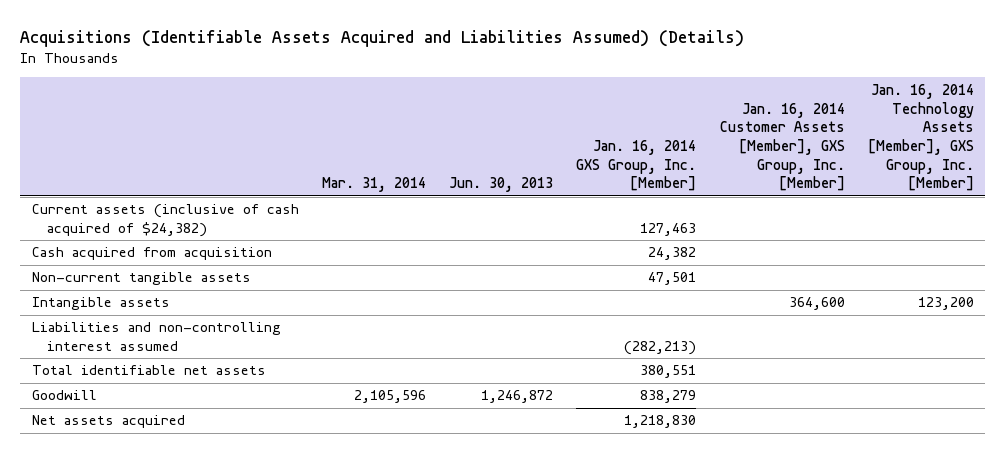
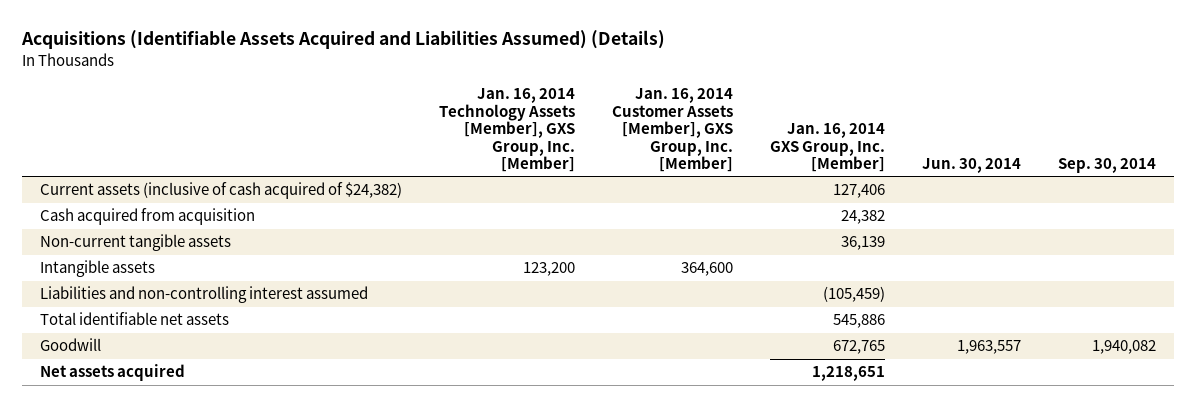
[322,177,427,193] Mar. 31, 2014 -> none
[449,177,554,193] Jun. 30, 2013 -> none
none -> [921,158,1021,174] Jun. 30, 2014
none -> [1057,158,1156,174] Sep. 30, 2014
[640,223,697,237] 127,463 -> [832,184,885,199] 127,406
[648,272,697,286] 47,501 -> [840,236,885,251] 36,139
[624,341,697,356] (282,213) -> [822,286,885,303] (105,459)
[640,365,697,379] 380,551 -> [832,314,885,329] 545,886
[640,390,697,404] 838,279 -> [832,340,885,355] 672,765
[624,415,697,429] 1,218,830 -> [811,366,885,382] 1,218,651

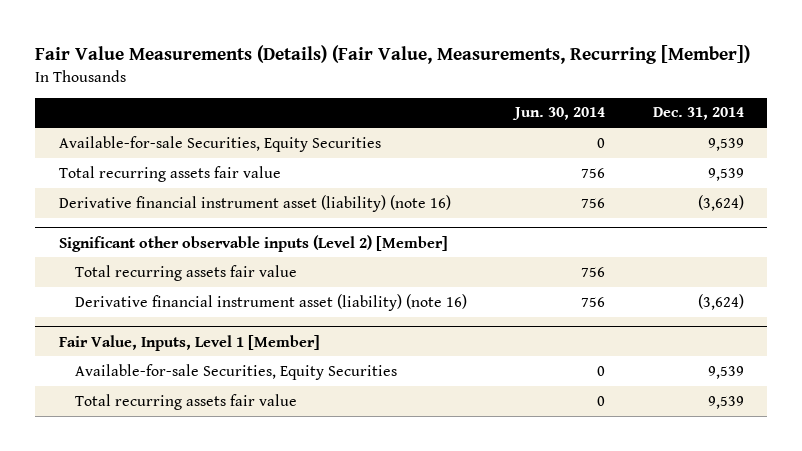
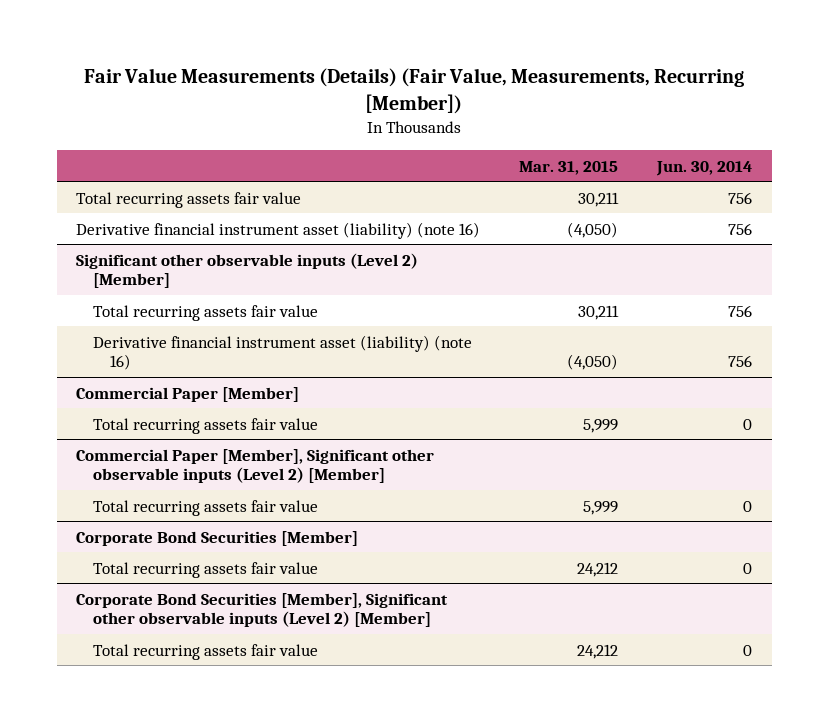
[652,107,744,121] Dec. 31, 2014 -> none
none -> [519,160,619,175] Mar. 31, 2015
[58,135,381,152] Available-for-sale Securities, Equity Securities -> none
[58,334,320,351] Fair Value, Inputs, Level 1 [Member] -> none
[75,363,398,380] Available-for-sale Securities, Equity Securities -> none
none -> [76,386,300,402] Commercial Paper [Member]
none -> [76,448,435,484] Commercial Paper [Member], Significant other observable inputs (Level 2) [Member]
none -> [93,499,319,516] Total recurring assets fair value
none -> [76,530,359,546] Corporate Bond Securities [Member]
none -> [93,561,319,578] Total recurring assets fair value
none -> [76,592,449,628] Corporate Bond Securities [Member], Significant other observable inputs (Level 2) [Member]
none -> [93,643,319,660] Total recurring assets fair value

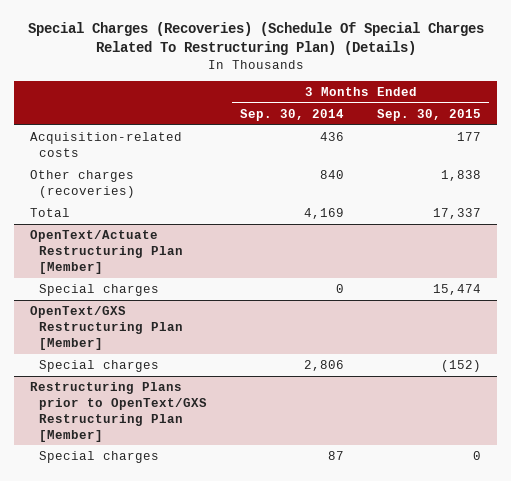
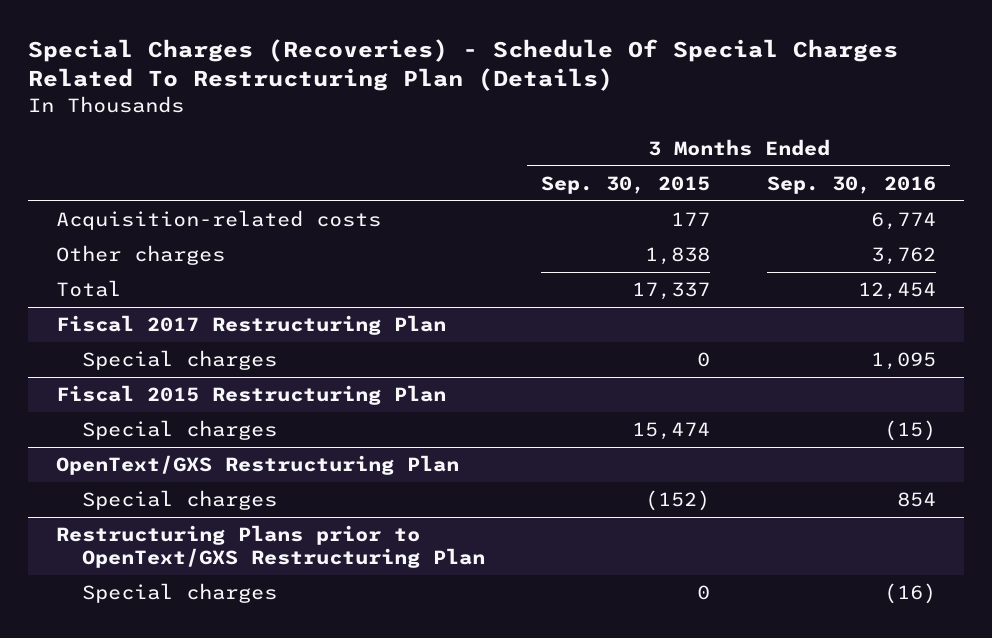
[27,21,484,56] Special Charges (Recoveries) (Schedule Of Special Charges Related To Restructuring Plan) (Details) -> [27,38,898,92] Special Charges (Recoveries) - Schedule Of Special Charges Related To Restructuring Plan (Details)
[240,108,345,121] Sep. 30, 2014 -> none
none -> [766,175,936,194] Sep. 30, 2016
[30,169,136,198] Other charges (recoveries) -> [55,245,225,266] Other charges
[30,229,184,274] OpenText/Actuate Restructuring Plan [Member] -> none
none -> [55,315,446,336] Fiscal 2017 Restructuring Plan
none -> [81,350,277,371] Special charges
none -> [55,385,446,406] Fiscal 2015 Restructuring Plan
[30,305,184,350] OpenText/GXS Restructuring Plan [Member] -> [55,455,459,476] OpenText/GXS Restructuring Plan
[30,381,208,442] Restructuring Plans prior to OpenText/GXS Restructuring Plan [Member] -> [55,525,485,569] Restructuring Plans prior to OpenText/GXS Restructuring Plan

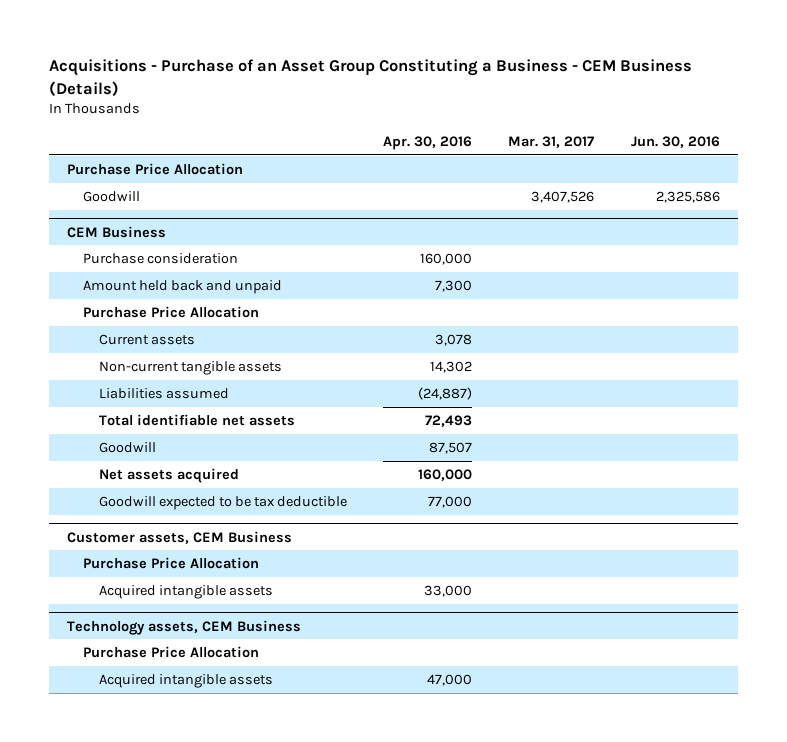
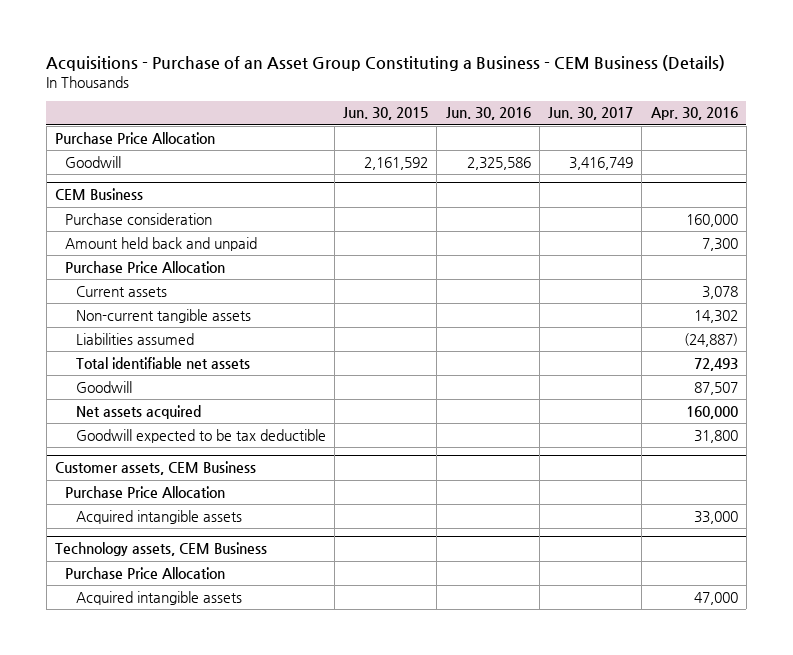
[508,135,595,148] Mar. 31, 2017 -> none
none -> [343,107,429,121] Jun. 30, 2015
none -> [548,107,634,121] Jun. 30, 2017
[428,496,473,509] 77,000 -> [693,429,738,443] 31,800

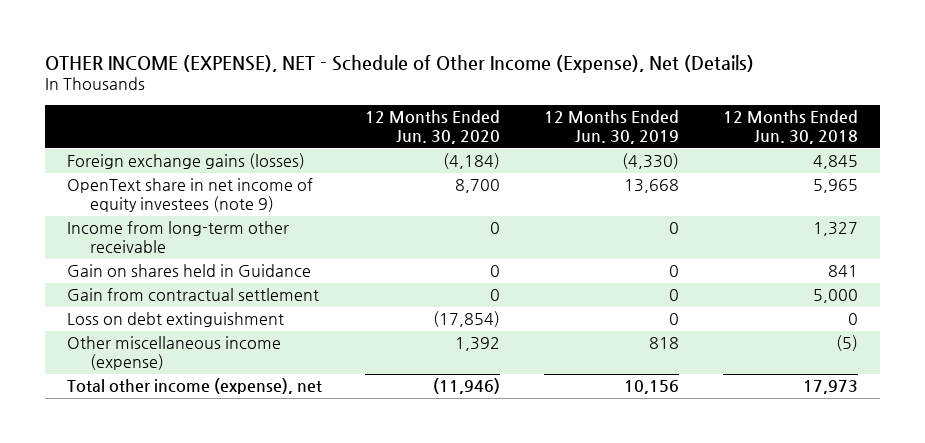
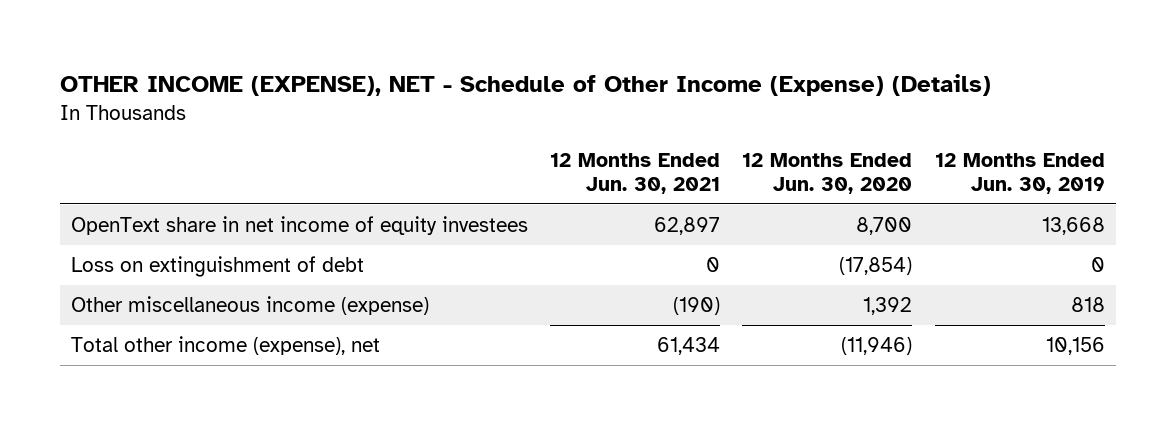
[44,54,754,73] OTHER INCOME (EXPENSE), NET - Schedule of Other Income (Expense), Net (Details) -> [59,73,991,96] OTHER INCOME (EXPENSE), NET - Schedule of Other Income (Expense) (Details)
[723,110,859,145] 12 Months Ended Jun. 30, 2018 -> none
none -> [550,153,721,194] 12 Months Ended Jun. 30, 2021
[66,153,305,170] Foreign exchange gains (losses) -> none
[66,221,289,254] Income from long-term other receivable -> none
[66,264,311,278] Gain on shares held in Guidance -> none
[66,288,319,302] Gain from contractual settlement -> none
[66,178,313,213] OpenText share in net income of equity investees (note 9) -> [70,215,528,235] OpenText share in net income of equity investees
[66,312,284,328] Loss on debt extinguishment -> [70,255,364,277] Loss on extinguishment of debt

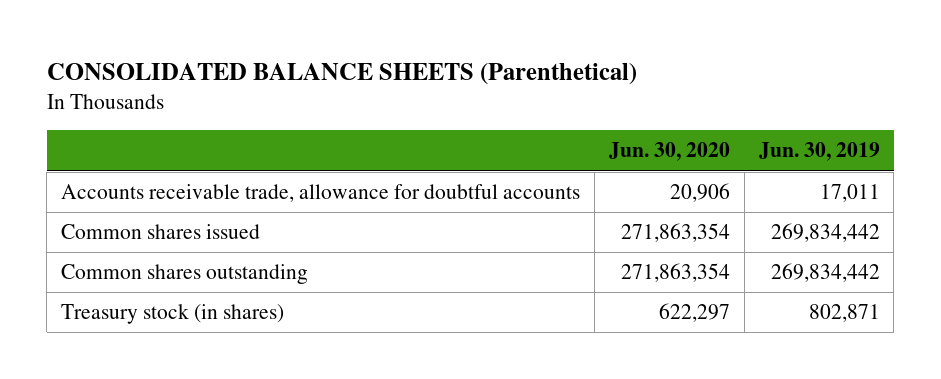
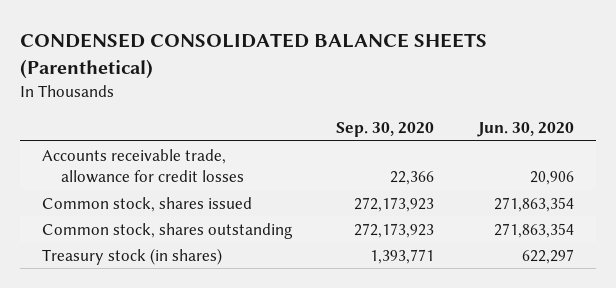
[46,62,637,85] CONSOLIDATED BALANCE SHEETS (Parenthetical) -> [20,33,488,79] CONDENSED CONSOLIDATED BALANCE SHEETS (Parenthetical)
[758,142,880,162] Jun. 30, 2019 -> none
none -> [336,122,435,138] Sep. 30, 2020
[60,184,580,203] Accounts receivable trade, allowance for doubtful accounts -> [42,148,245,184] Accounts receivable trade, allowance for credit losses
[60,224,260,240] Common shares issued -> [42,196,253,212] Common stock, shares issued
[60,264,308,285] Common shares outstanding -> [42,222,294,239] Common stock, shares outstanding

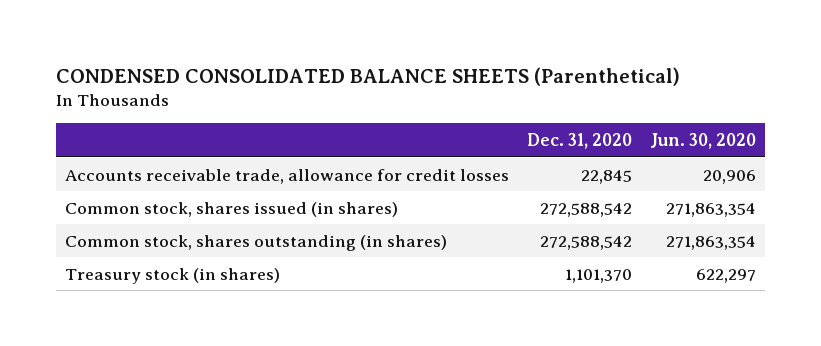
[336,122,435,138] Sep. 30, 2020 -> none
none -> [526,133,632,150] Dec. 31, 2020
[42,196,253,212] Common stock, shares issued -> [64,201,398,217] Common stock, shares issued (in shares)
[42,222,294,239] Common stock, shares outstanding -> [64,234,447,251] Common stock, shares outstanding (in shares)

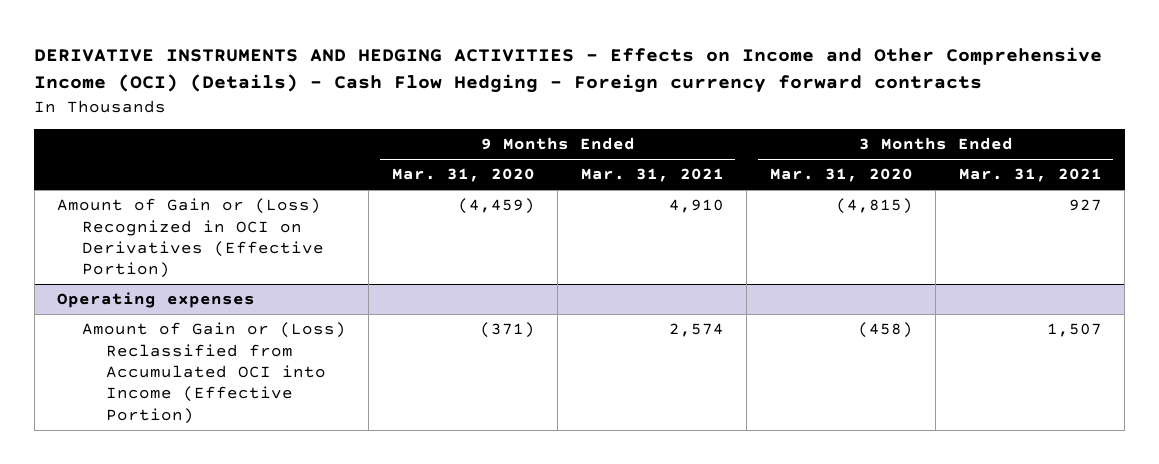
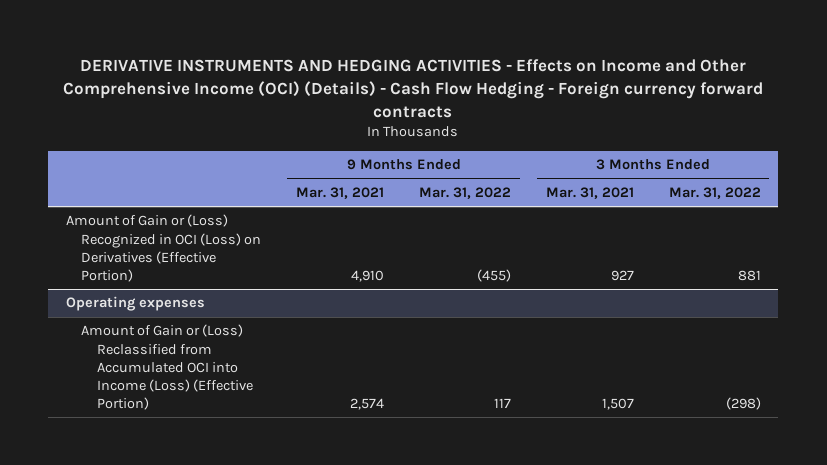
[391,168,535,183] Mar. 31, 2020 -> none
[769,168,913,183] Mar. 31, 2020 -> none
none -> [418,187,511,200] Mar. 31, 2022
none -> [668,187,761,200] Mar. 31, 2022
[57,198,324,279] Amount of Gain or (Loss) Recognized in OCI on Derivatives (Effective Portion) -> [65,214,262,282] Amount of Gain or (Loss) Recognized in OCI (Loss) on Derivatives (Effective Portion)
[81,322,346,424] Amount of Gain or (Loss) Reclassified from Accumulated OCI into Income (Effective Portion) -> [81,324,253,411] Amount of Gain or (Loss) Reclassified from Accumulated OCI into Income (Loss) (Effective Portion)

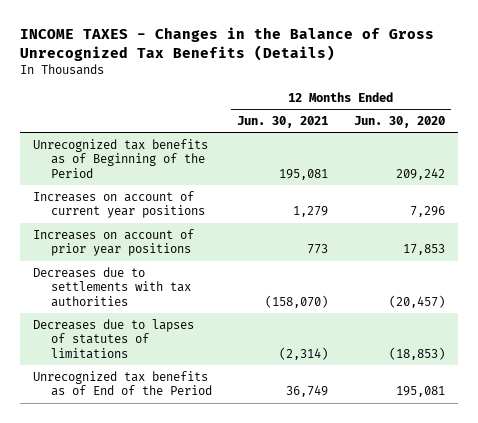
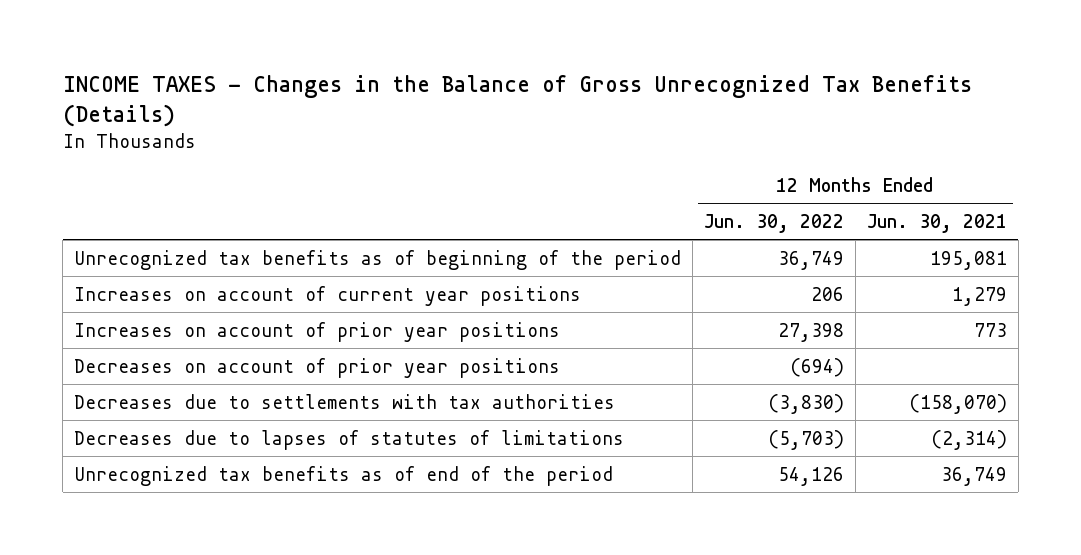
[353,116,445,129] Jun. 30, 2020 -> none
none -> [703,213,844,233] Jun. 30, 2022
[32,138,208,178] Unrecognized tax benefits as of Beginning of the Period -> [73,249,681,270] Unrecognized tax benefits as of beginning of the period
none -> [73,357,560,378] Decreases on account of prior year positions
[32,370,213,397] Unrecognized tax benefits as of End of the Period -> [73,465,613,486] Unrecognized tax benefits as of end of the period

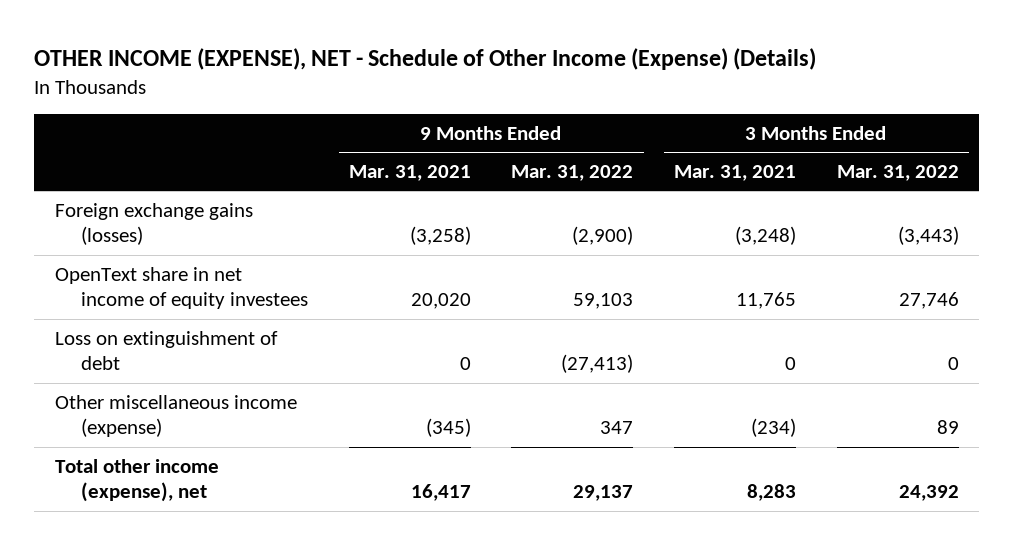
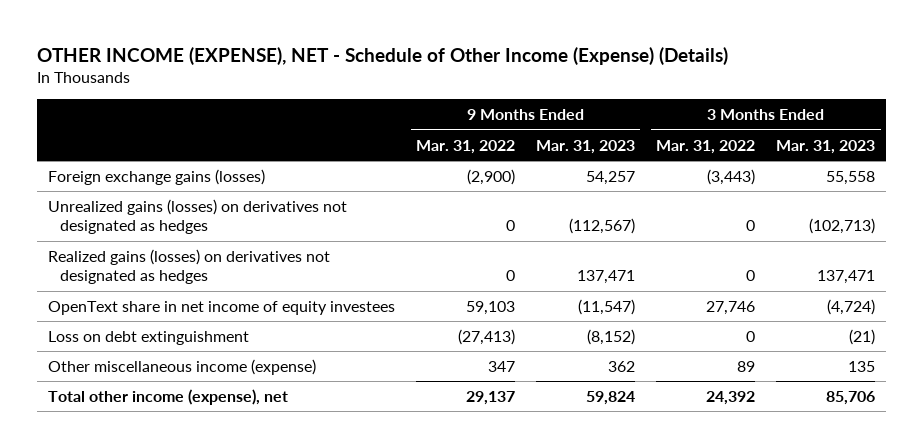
[348,164,471,181] Mar. 31, 2021 -> none
[674,164,797,181] Mar. 31, 2021 -> none
none -> [536,139,636,154] Mar. 31, 2023
none -> [776,139,876,154] Mar. 31, 2023
none -> [47,198,347,235] Unrealized gains (losses) on derivatives not designated as hedges
none -> [47,248,330,285] Realized gains (losses) on derivatives not designated as hedges
[54,330,278,371] Loss on extinguishment of debt -> [47,330,249,345] Loss on debt extinguishment

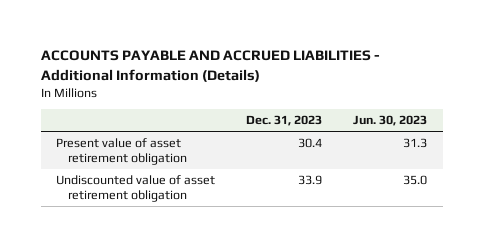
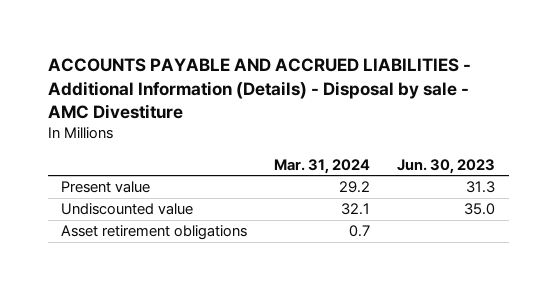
[40,50,380,82] ACCOUNTS PAYABLE AND ACCRUED LIABILITIES - Additional Information (Details) -> [47,58,471,120] ACCOUNTS PAYABLE AND ACCRUED LIABILITIES - Additional Information (Details) - Disposal by sale - AMC Divestiture
[246,115,323,127] Dec. 31, 2023 -> none
none -> [274,158,371,174] Mar. 31, 2024
[56,138,187,165] Present value of asset retirement obligation -> [61,181,151,194] Present value
[56,175,216,202] Undiscounted value of asset retirement obligation -> [61,203,194,216] Undiscounted value
none -> [61,225,248,241] Asset retirement obligations

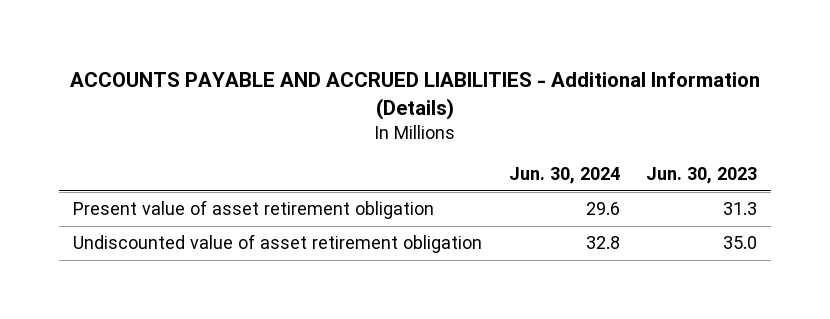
[47,58,471,120] ACCOUNTS PAYABLE AND ACCRUED LIABILITIES - Additional Information (Details) - Disposal by sale - AMC Divestiture -> [70,72,761,120] ACCOUNTS PAYABLE AND ACCRUED LIABILITIES - Additional Information (Details)
[274,158,371,174] Mar. 31, 2024 -> none
none -> [508,166,620,184] Jun. 30, 2024
[61,225,248,241] Asset retirement obligations -> none
[61,181,151,194] Present value -> [72,200,434,220] Present value of asset retirement obligation
[61,203,194,216] Undiscounted value -> [72,234,482,254] Undiscounted value of asset retirement obligation

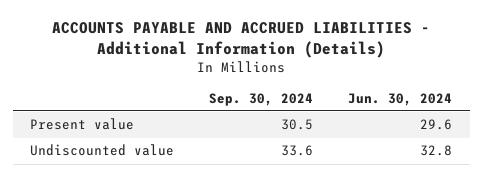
[646,166,758,184] Jun. 30, 2023 -> none
none -> [209,92,314,106] Sep. 30, 2024
[72,200,434,220] Present value of asset retirement obligation -> [30,118,135,131] Present value
[72,234,482,254] Undiscounted value of asset retirement obligation -> [30,144,175,157] Undiscounted value

